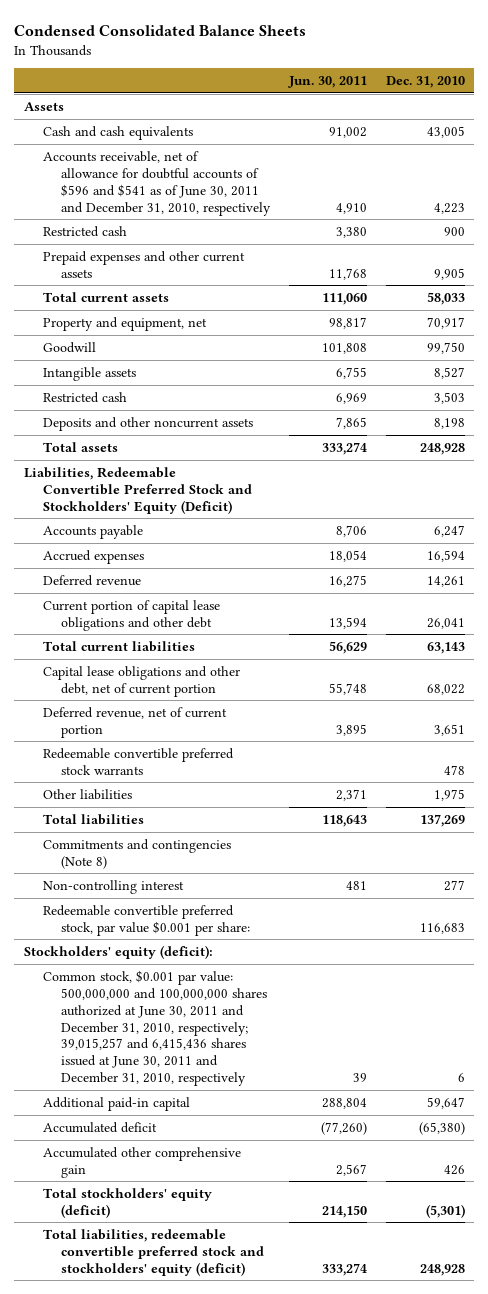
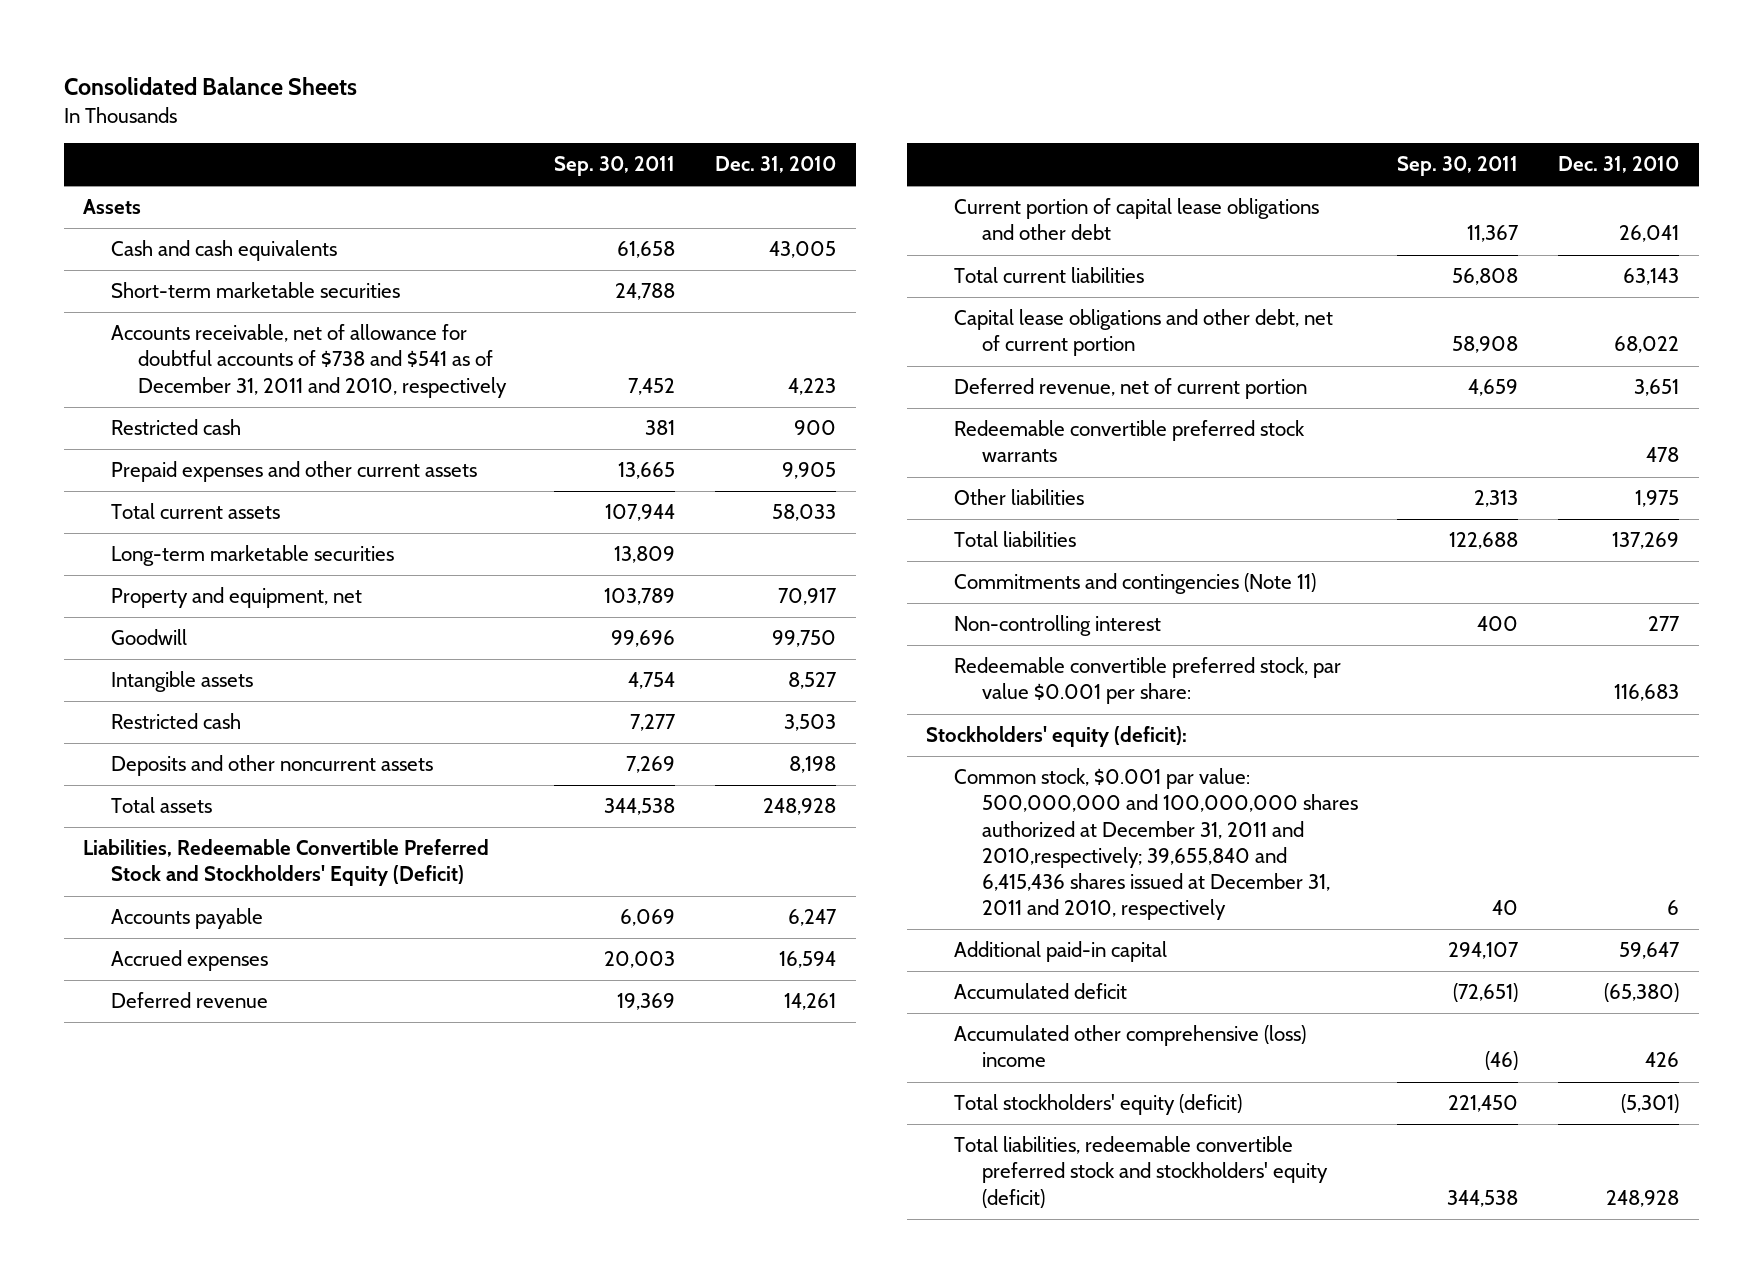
[14,24,307,36] Condensed Consolidated Balance Sheets -> [63,77,357,96] Consolidated Balance Sheets
[288,76,368,89] Jun. 30, 2011 -> none
none -> [554,156,676,177] Sep. 30, 2011
none -> [110,282,400,299] Short-term marketable securities
[42,150,272,216] Accounts receivable, net of allowance for doubtful accounts of $596 and $541 as of June 30, 2011 and December 31, 2010, respectively -> [110,324,508,398] Accounts receivable, net of allowance for doubtful accounts of $738 and $541 as of December 31, 2011 and 2010, respectively
none -> [110,545,394,567] Long-term marketable securities
[42,838,231,869] Commitments and contingencies (Note 8) -> [953,573,1316,595] Commitments and contingencies (Note 11)
[42,969,268,1087] Common stock, $0.001 par value: 500,000,000 and 100,000,000 shares authorized at June 30, 2011 and December 31, 2010, respectively; 39,015,257 and 6,415,436 shares issued at June 30, 2011 and December 31, 2010, respectively -> [953,768,1358,921] Common stock, $0.001 par value: 500,000,000 and 100,000,000 shares authorized at December 31, 2011 and 2010,respectively; 39,655,840 and 6,415,436 shares issued at December 31, 2011 and 2010, respectively
[42,1146,241,1178] Accumulated other comprehensive gain -> [953,1025,1306,1068] Accumulated other comprehensive (loss) income

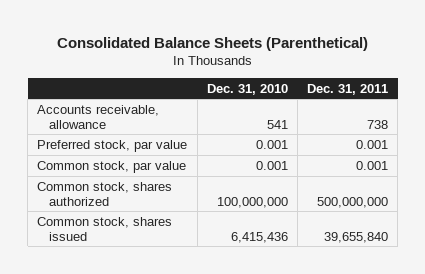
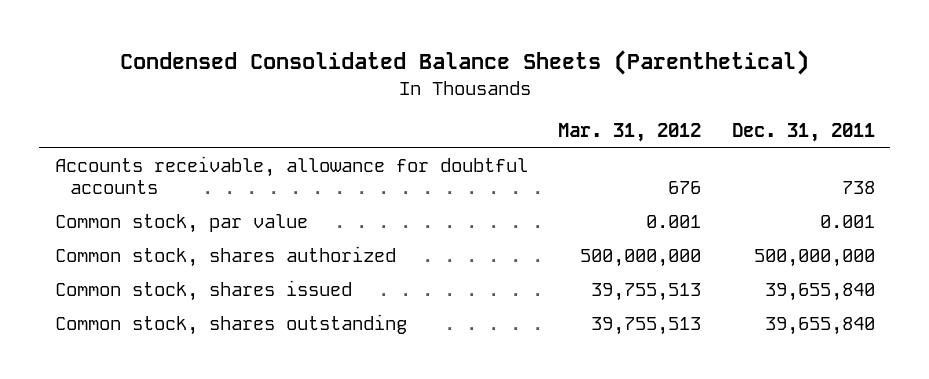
[56,36,368,51] Consolidated Balance Sheets (Parenthetical) -> [119,49,809,75] Condensed Consolidated Balance Sheets (Parenthetical)
[206,83,288,95] Dec. 31, 2010 -> none
none -> [558,123,702,143] Mar. 31, 2012
[37,139,188,152] Preferred stock, par value -> none
[37,104,160,129] Accounts receivable, allowance -> [54,155,528,194] Accounts receivable, allowance for doubtful accounts
none -> [54,313,407,335] Common stock, shares outstanding

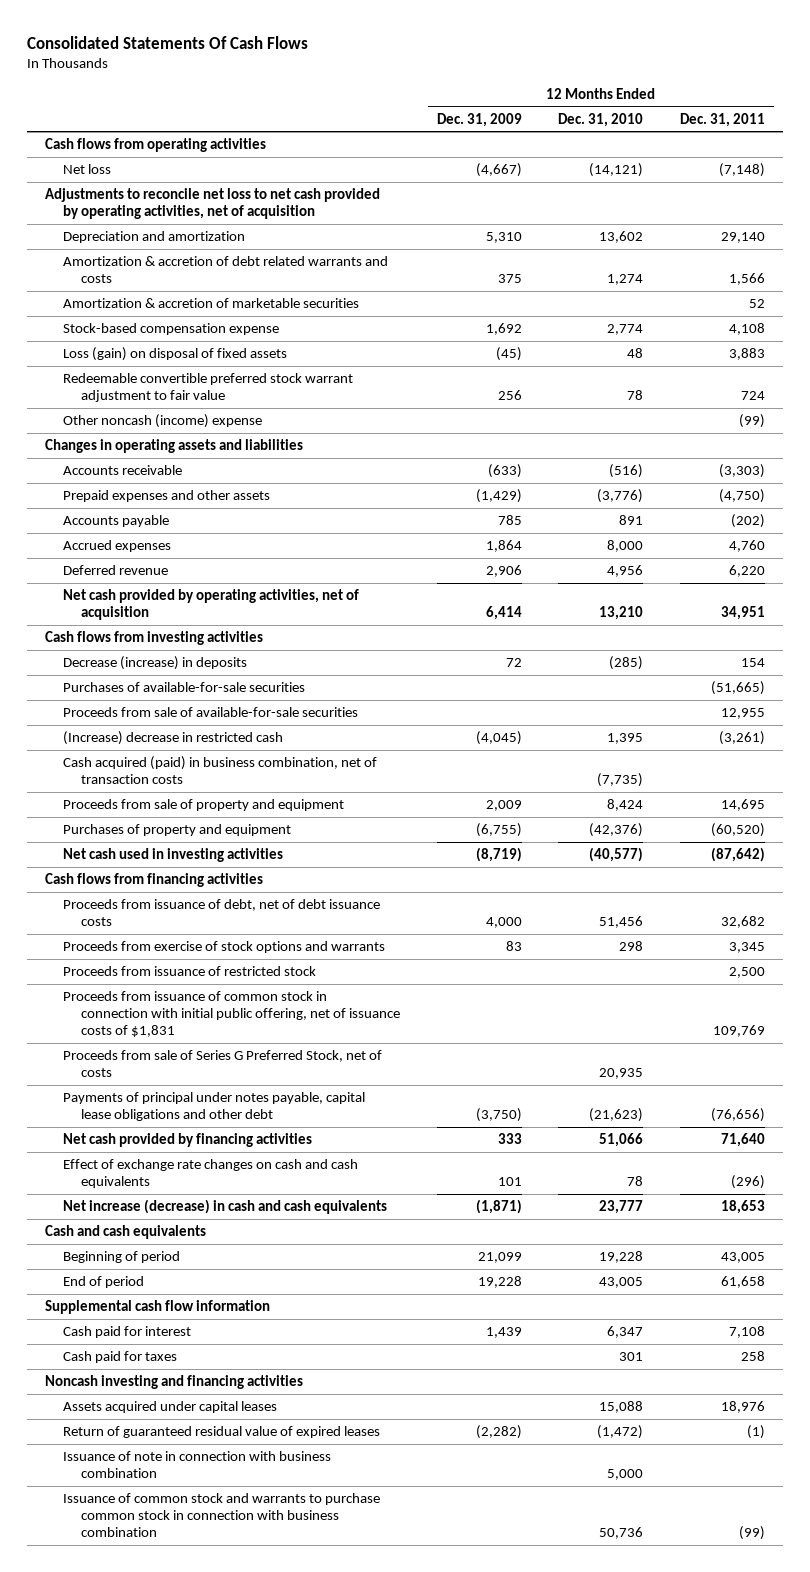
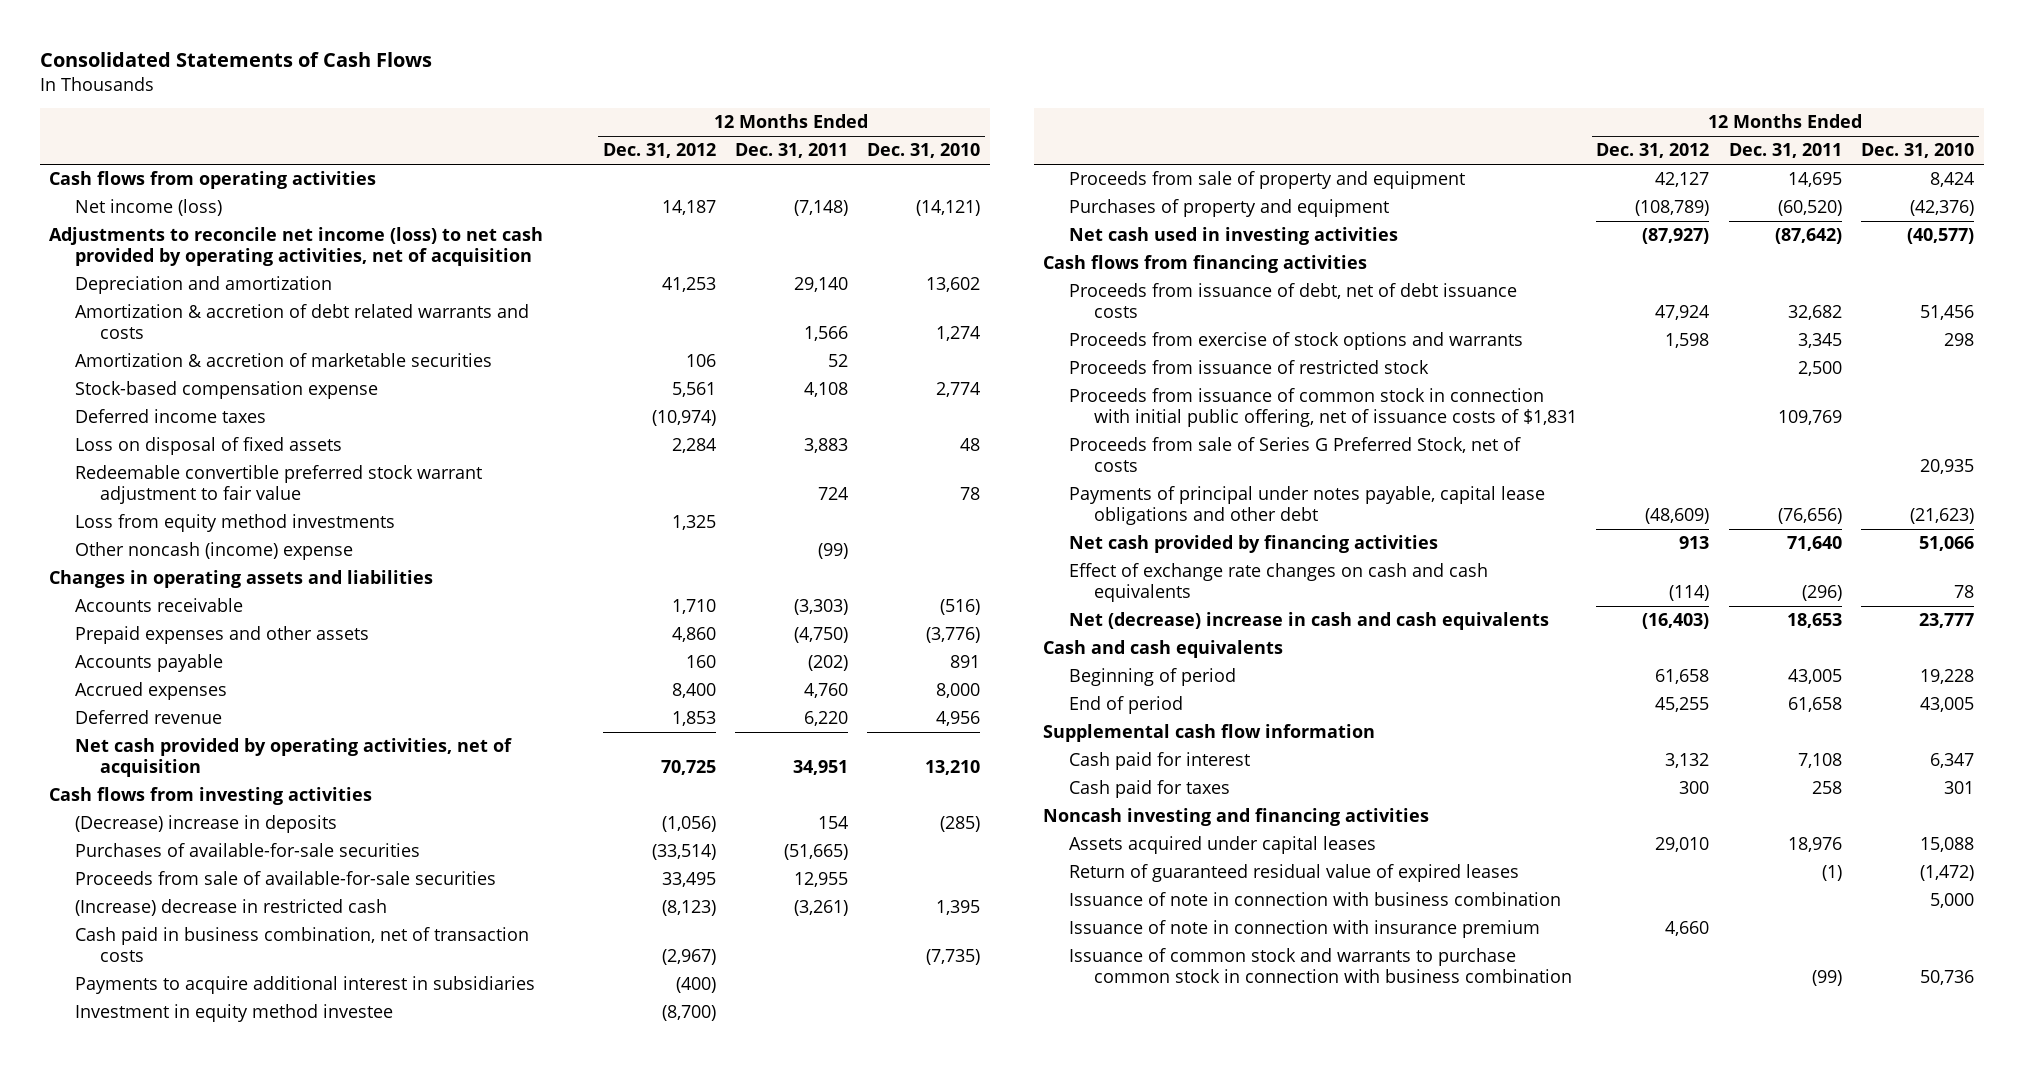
[26,35,308,49] Consolidated Statements Of Cash Flows -> [39,52,432,68] Consolidated Statements of Cash Flows
[436,112,522,127] Dec. 31, 2009 -> none
none -> [602,143,716,159] Dec. 31, 2012
[63,163,112,174] Net loss -> [74,199,222,217] Net income (loss)
[45,187,381,220] Adjustments to reconcile net loss to net cash provided by operating activities, net of acquisition -> [49,227,544,266] Adjustments to reconcile net income (loss) to net cash provided by operating activities, net of acquisition
none -> [74,409,266,424] Deferred income taxes
[63,346,288,361] Loss (gain) on disposal of fixed assets -> [74,437,342,456] Loss on disposal of fixed assets
none -> [74,514,395,533] Loss from equity method investments
[63,655,248,670] Decrease (increase) in deposits -> [74,815,337,834] (Decrease) increase in deposits
[63,755,378,785] Cash acquired (paid) in business combination, net of transaction costs -> [74,927,529,962] Cash paid in business combination, net of transaction costs
none -> [74,976,535,995] Payments to acquire additional interest in subsidiaries
none -> [74,1004,393,1023] Investment in equity method investee
[63,1198,388,1214] Net increase (decrease) in cash and cash equivalents -> [1068,612,1549,631] Net (decrease) increase in cash and cash equivalents
none -> [1068,920,1540,939] Issuance of note in connection with insurance premium

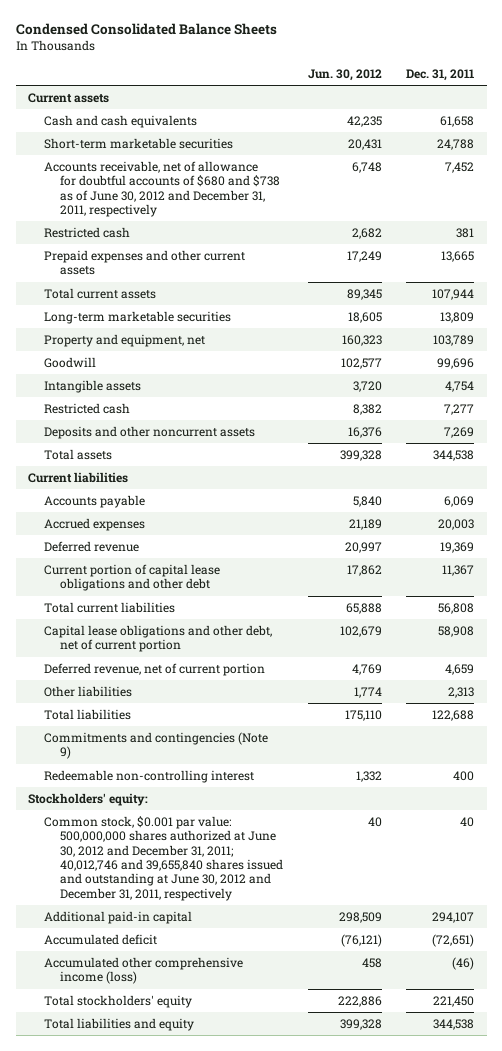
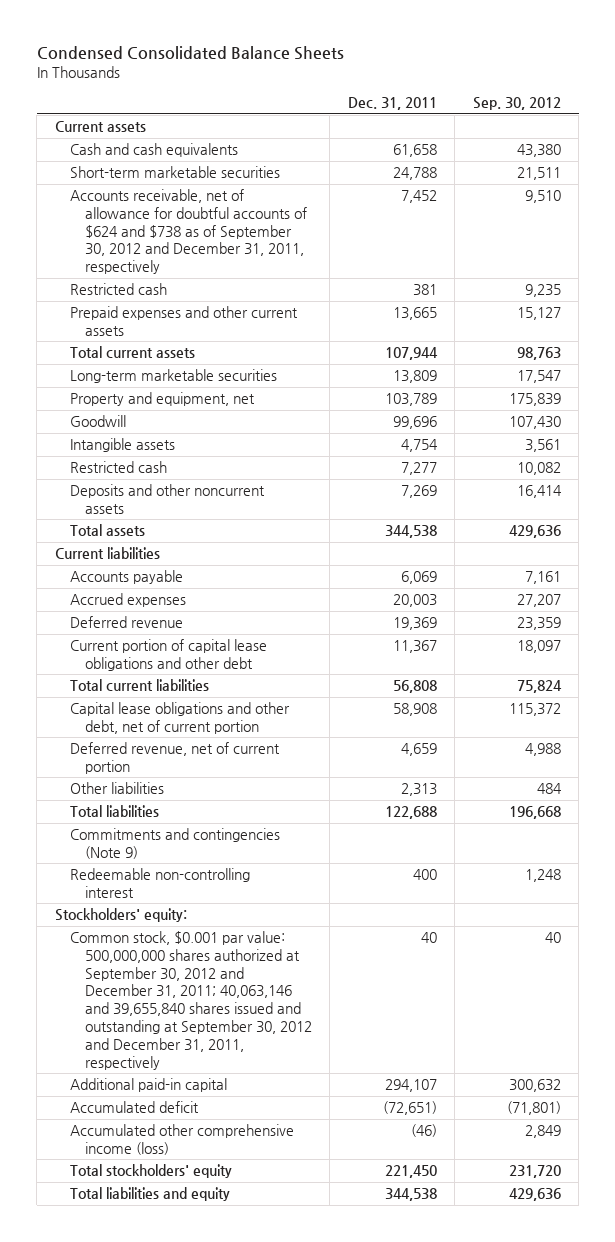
[307,68,382,81] Jun. 30, 2012 -> none
none -> [472,97,561,111] Sep. 30, 2012
[44,160,281,217] Accounts receivable, net of allowance for doubtful accounts of $680 and $738 as of June 30, 2012 and December 31, 2011, respectively -> [69,189,307,275] Accounts receivable, net of allowance for doubtful accounts of $624 and $738 as of September 30, 2012 and December 31, 2011, respectively
[44,815,284,901] Common stock, $0.001 par value: 500,000,000 shares authorized at June 30, 2012 and December 31, 2011; 40,012,746 and 39,655,840 shares issued and outstanding at June 30, 2012 and December 31, 2011, respectively -> [69,931,312,1070] Common stock, $0.001 par value: 500,000,000 shares authorized at September 30, 2012 and December 31, 2011; 40,063,146 and 39,655,840 shares issued and outstanding at September 30, 2012 and December 31, 2011, respectively

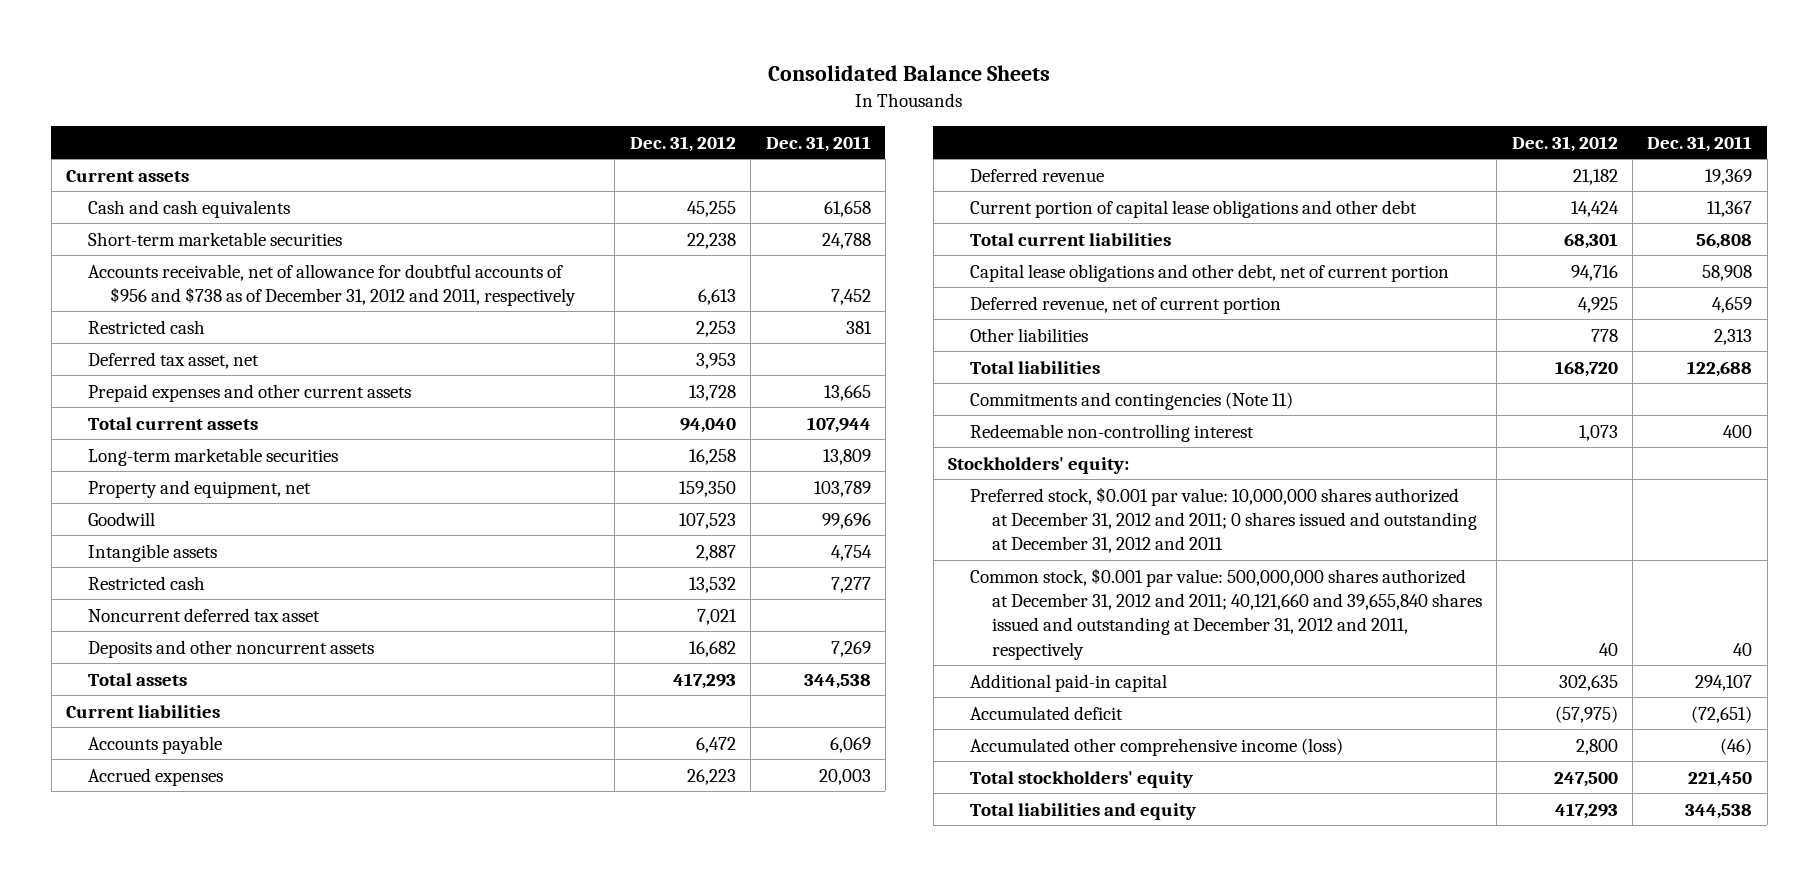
[36,46,344,61] Condensed Consolidated Balance Sheets -> [768,65,1051,82] Consolidated Balance Sheets
[472,97,561,111] Sep. 30, 2012 -> none
none -> [629,135,736,152] Dec. 31, 2012
[69,189,307,275] Accounts receivable, net of allowance for doubtful accounts of $624 and $738 as of September 30, 2012 and December 31, 2011, respectively -> [88,263,577,306] Accounts receivable, net of allowance for doubtful accounts of $956 and $738 as of December 31, 2012 and 2011, respectively
none -> [88,351,260,369] Deferred tax asset, net
none -> [88,607,321,622] Noncurrent deferred tax asset
[69,828,280,859] Commitments and contingencies (Note 9) -> [970,391,1294,410] Commitments and contingencies (Note 11)
none -> [970,486,1477,554] Preferred stock, $0.001 par value: 10,000,000 shares authorized at December 31, 2012 and 2011; 0 shares issued and outstanding at December 31, 2012 and 2011
[69,931,312,1070] Common stock, $0.001 par value: 500,000,000 shares authorized at September 30, 2012 and December 31, 2011; 40,063,146 and 39,655,840 shares issued and outstanding at September 30, 2012 and December 31, 2011, respectively -> [970,567,1482,660] Common stock, $0.001 par value: 500,000,000 shares authorized at December 31, 2012 and 2011; 40,121,660 and 39,655,840 shares issued and outstanding at December 31, 2012 and 2011, respectively

